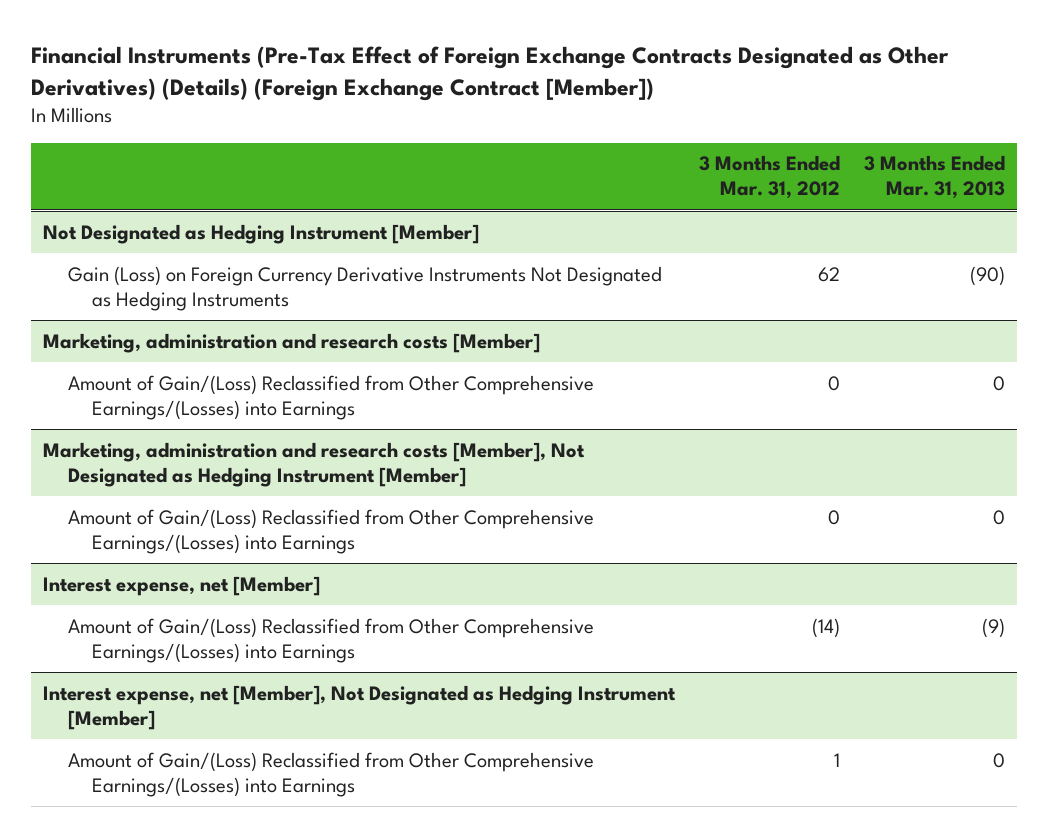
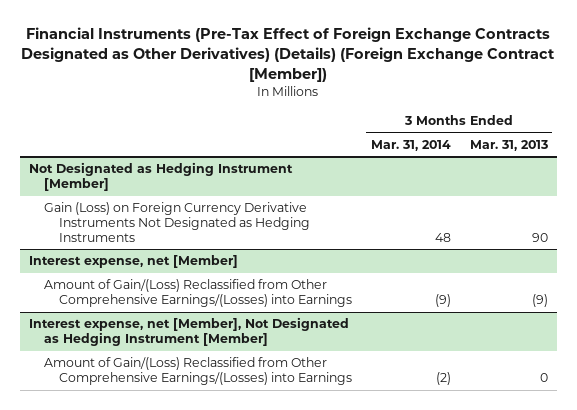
[698,155,840,200] 3 Months Ended Mar. 31, 2012 -> none
none -> [370,139,451,151] Mar. 31, 2014
[42,332,540,353] Marketing, administration and research costs [Member] -> none
[67,374,594,420] Amount of Gain/(Loss) Reclassified from Other Comprehensive Earnings/(Losses) into Earnings -> none
[42,441,585,487] Marketing, administration and research costs [Member], Not Designated as Hedging Instrument [Member] -> none
[67,508,594,554] Amount of Gain/(Loss) Reclassified from Other Comprehensive Earnings/(Losses) into Earnings -> none
[969,265,1005,286] (90) -> [531,232,548,242] 90

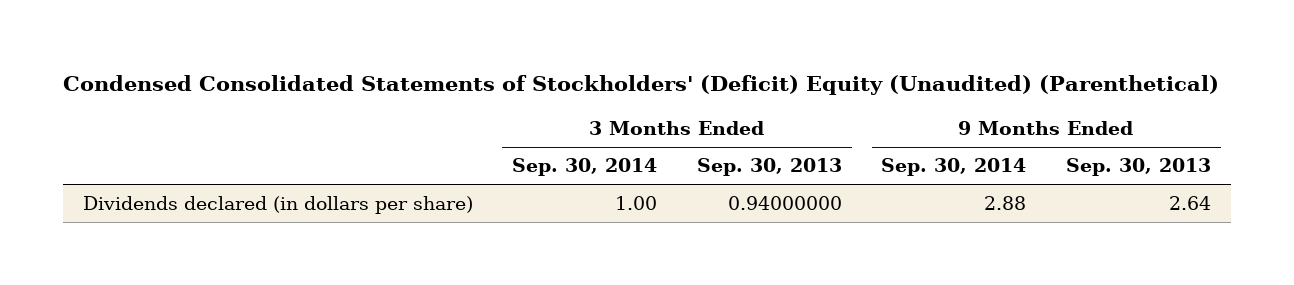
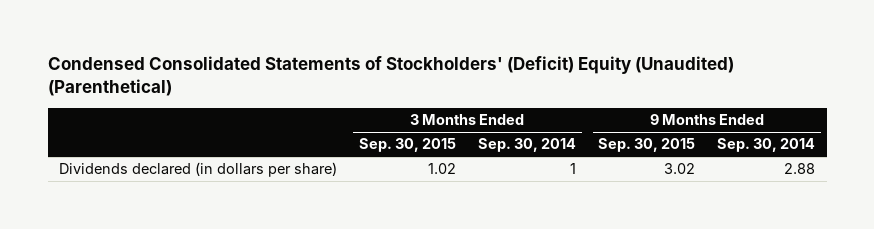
[696,158,842,177] Sep. 30, 2013 -> none
[1066,158,1212,177] Sep. 30, 2013 -> none
none -> [358,138,456,153] Sep. 30, 2015
none -> [598,138,696,153] Sep. 30, 2015
[615,196,658,211] 1.00 -> [570,163,577,175] 1

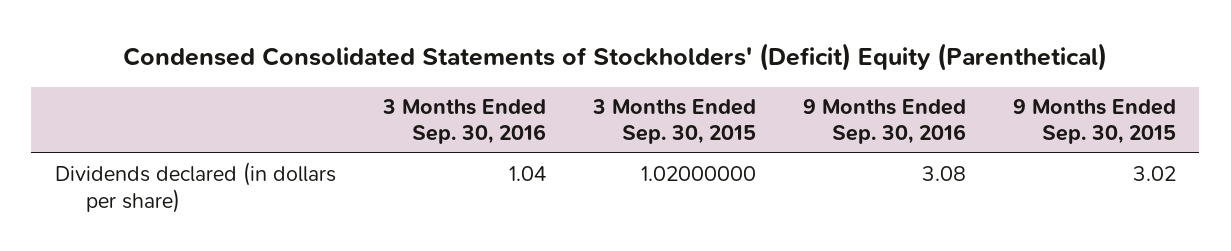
[47,56,734,97] Condensed Consolidated Statements of Stockholders' (Deficit) Equity (Unaudited) (Parenthetical) -> [123,42,1108,71] Condensed Consolidated Statements of Stockholders' (Deficit) Equity (Parenthetical)
[478,138,577,153] Sep. 30, 2014 -> none
[717,138,816,153] Sep. 30, 2014 -> none
none -> [381,98,546,145] 3 Months Ended Sep. 30, 2016
none -> [802,98,966,145] 9 Months Ended Sep. 30, 2016
[427,163,456,175] 1.02 -> [640,166,756,182] 1.02000000

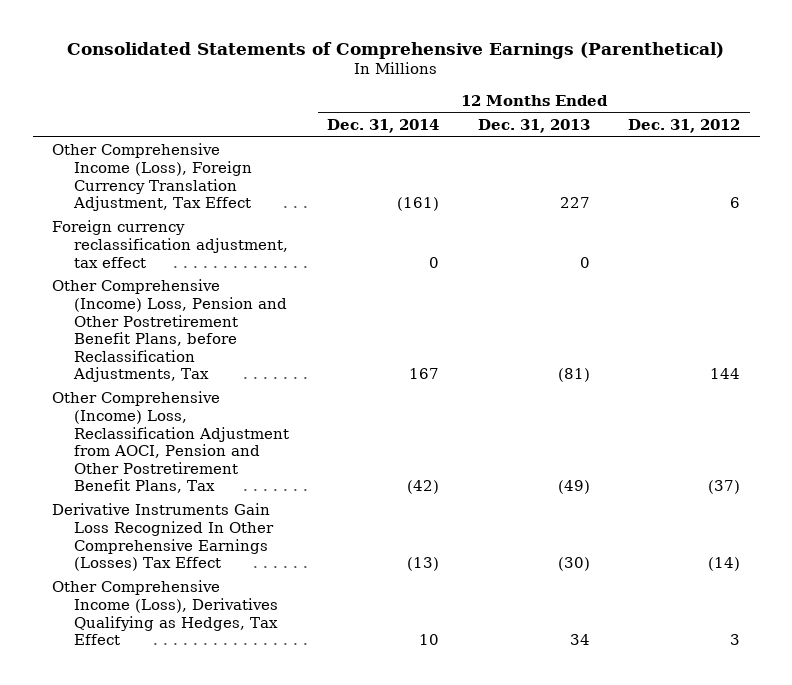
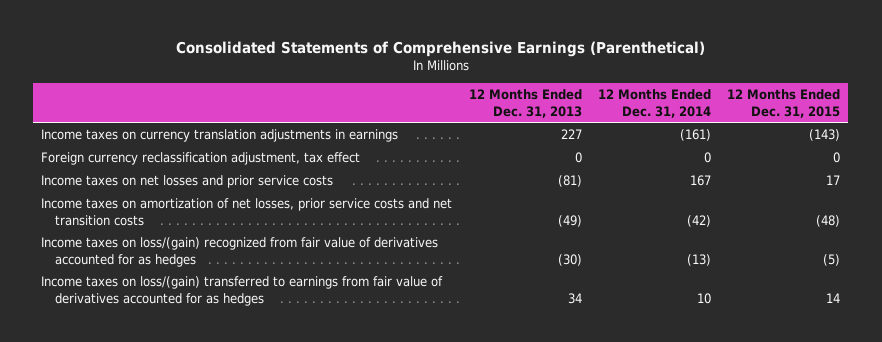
[628,118,741,133] Dec. 31, 2012 -> none
none -> [727,89,841,118] 12 Months Ended Dec. 31, 2015
[51,143,252,212] Other Comprehensive Income (Loss), Foreign Currency Translation Adjustment, Tax Effect -> [41,128,399,142] Income taxes on currency translation adjustments in earnings
[51,279,287,383] Other Comprehensive (Income) Loss, Pension and Other Postretirement Benefit Plans, before Reclassification Adjustments, Tax -> [41,174,334,188] Income taxes on net losses and prior service costs
[51,391,289,494] Other Comprehensive (Income) Loss, Reclassification Adjustment from AOCI, Pension and Other Postretirement Benefit Plans, Tax -> [41,197,453,226] Income taxes on amortization of net losses, prior service costs and net transition costs
[51,503,274,572] Derivative Instruments Gain Loss Recognized In Other Comprehensive Earnings (Losses) Tax Effect -> [41,236,439,267] Income taxes on loss/(gain) recognized from fair value of derivatives accounted for as hedges
[51,580,278,646] Other Comprehensive Income (Loss), Derivatives Qualifying as Hedges, Tax Effect -> [41,275,444,306] Income taxes on loss/(gain) transferred to earnings from fair value of derivatives accounted for as hedges

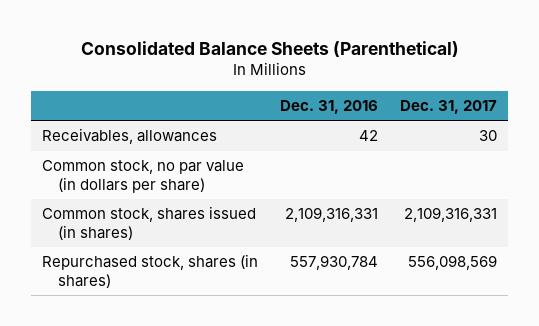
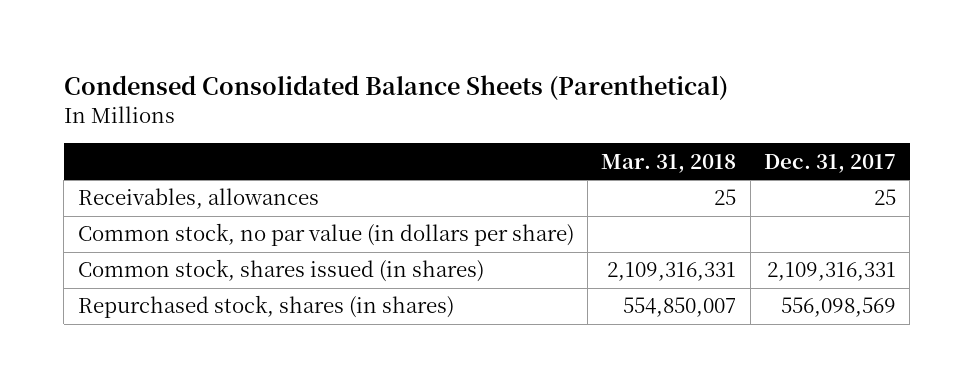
[80,40,459,57] Consolidated Balance Sheets (Parenthetical) -> [63,75,728,101] Condensed Consolidated Balance Sheets (Parenthetical)
[280,100,379,115] Dec. 31, 2016 -> none
none -> [601,153,737,173] Mar. 31, 2018
[478,130,497,142] 30 -> [873,189,896,206] 25

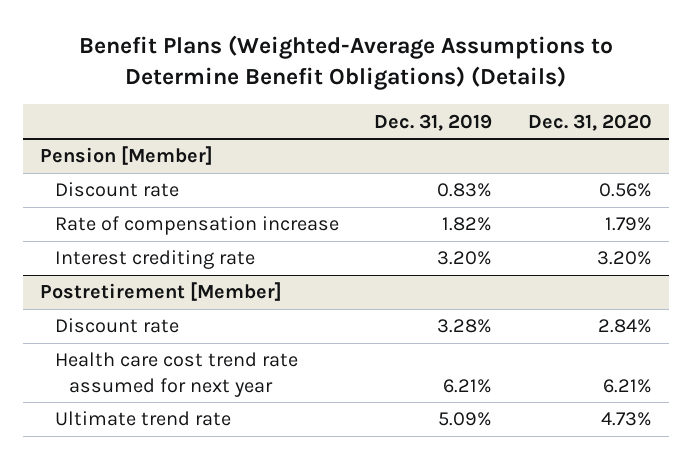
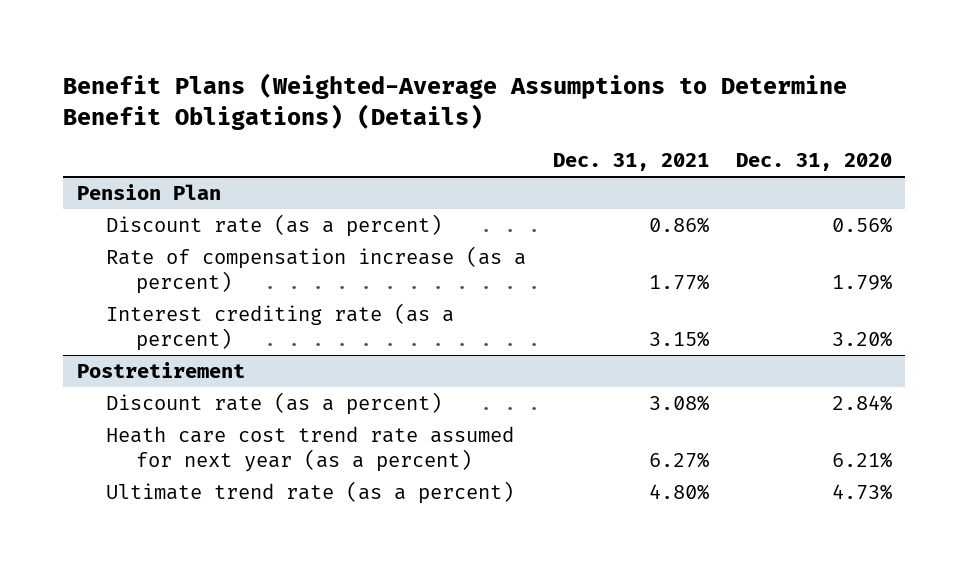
[374,113,493,131] Dec. 31, 2019 -> none
none -> [553,153,710,172] Dec. 31, 2021
[40,146,214,166] Pension [Member] -> [76,183,221,200] Pension Plan
[54,182,179,198] Discount rate -> [106,213,443,237] Discount rate (as a percent)
[54,216,339,236] Rate of compensation increase -> [106,245,527,294] Rate of compensation increase (as a percent)
[54,250,255,270] Interest crediting rate -> [106,302,455,351] Interest crediting rate (as a percent)
[40,282,283,302] Postretirement [Member] -> [76,361,245,378] Postretirement
[54,318,179,334] Discount rate -> [106,391,443,415] Discount rate (as a percent)
[54,352,298,397] Health care cost trend rate assumed for next year -> [106,425,515,472] Heath care cost trend rate assumed for next year (as a percent)
[54,411,231,427] Ultimate trend rate -> [106,480,515,504] Ultimate trend rate (as a percent)

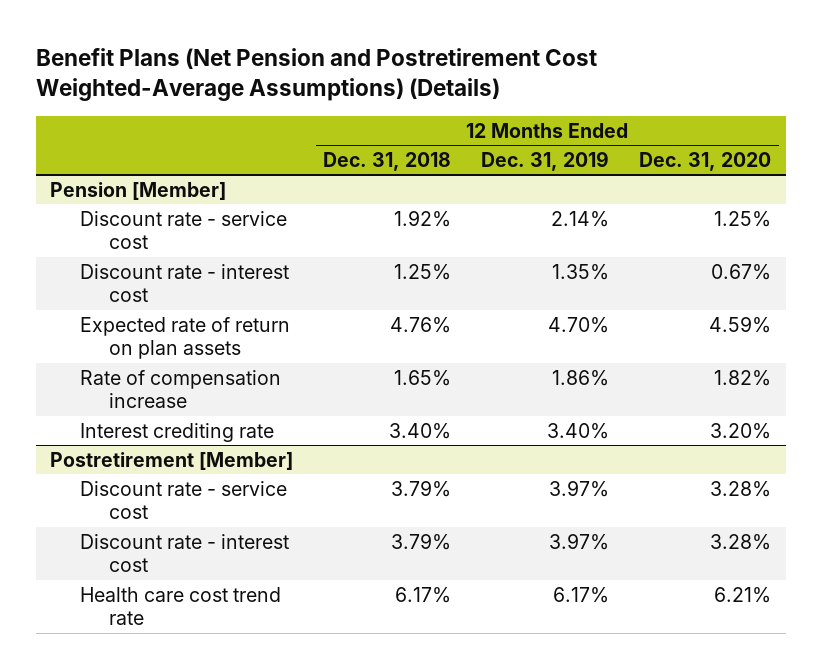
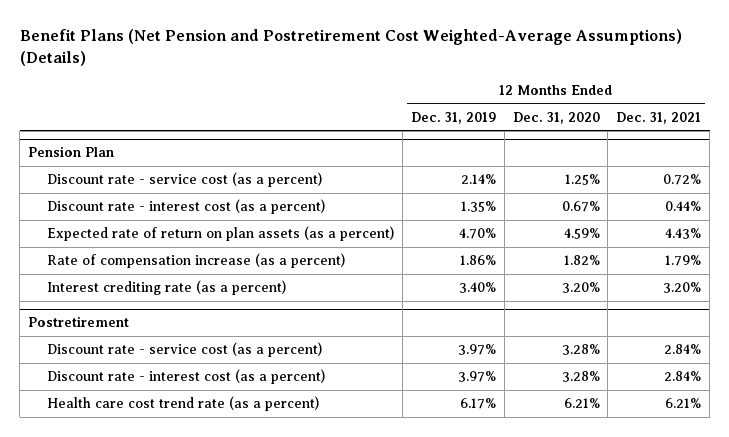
[323,151,452,171] Dec. 31, 2018 -> none
none -> [616,111,702,124] Dec. 31, 2021
[50,181,227,200] Pension [Member] -> [28,146,115,158] Pension Plan
[79,210,287,250] Discount rate - service cost -> [47,172,323,188] Discount rate - service cost (as a percent)
[79,263,289,303] Discount rate - interest cost -> [47,199,326,215] Discount rate - interest cost (as a percent)
[79,316,290,360] Expected rate of return on plan assets -> [47,226,395,242] Expected rate of return on plan assets (as a percent)
[79,369,281,409] Rate of compensation increase -> [47,253,346,269] Rate of compensation increase (as a percent)
[79,422,274,442] Interest crediting rate -> [47,280,287,296] Interest crediting rate (as a percent)
[50,451,294,470] Postretirement [Member] -> [28,316,130,328] Postretirement
[79,480,287,520] Discount rate - service cost -> [47,342,323,358] Discount rate - service cost (as a percent)
[79,533,289,573] Discount rate - interest cost -> [47,369,326,385] Discount rate - interest cost (as a percent)
[79,586,281,626] Health care cost trend rate -> [47,396,320,412] Health care cost trend rate (as a percent)

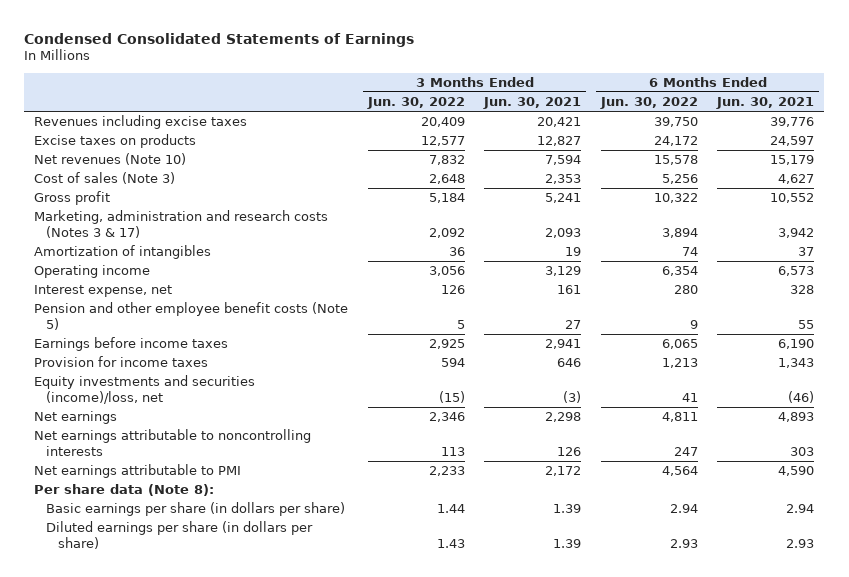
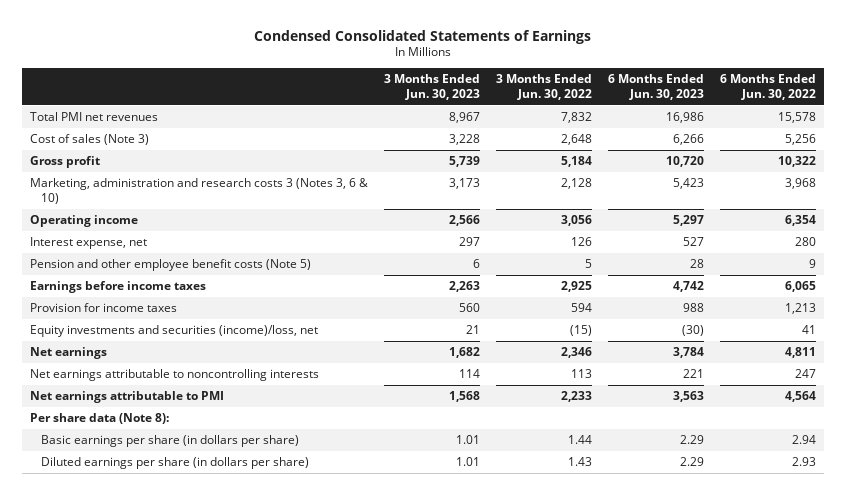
[483,97,582,110] Jun. 30, 2021 -> none
[716,97,815,110] Jun. 30, 2021 -> none
none -> [384,74,481,100] 3 Months Ended Jun. 30, 2023
none -> [607,74,704,100] 6 Months Ended Jun. 30, 2023
[34,115,248,130] Revenues including excise taxes -> none
[34,134,197,149] Excise taxes on products -> none
[34,153,187,166] Net revenues (Note 10) -> [30,112,159,122] Total PMI net revenues
[34,245,212,260] Amortization of intangibles -> none
[34,210,329,238] Marketing, administration and research costs (Notes 3 & 17) -> [30,178,369,204] Marketing, administration and research costs 3 (Notes 3, 6 & 10)
[428,227,465,238] 2,092 -> [561,178,593,190] 2,128
[661,227,698,238] 3,894 -> [784,178,816,190] 3,968

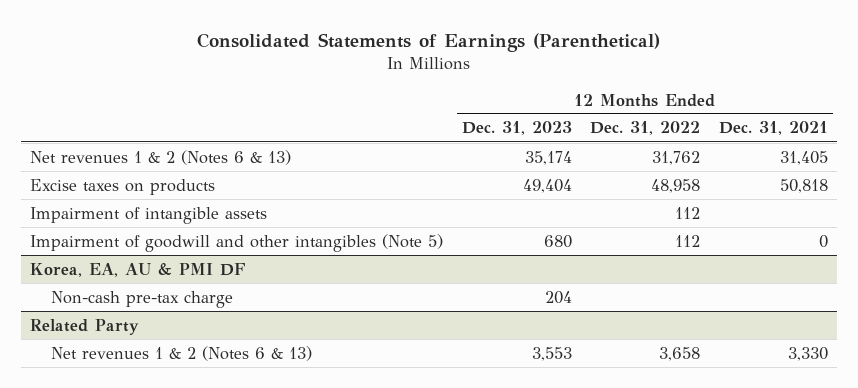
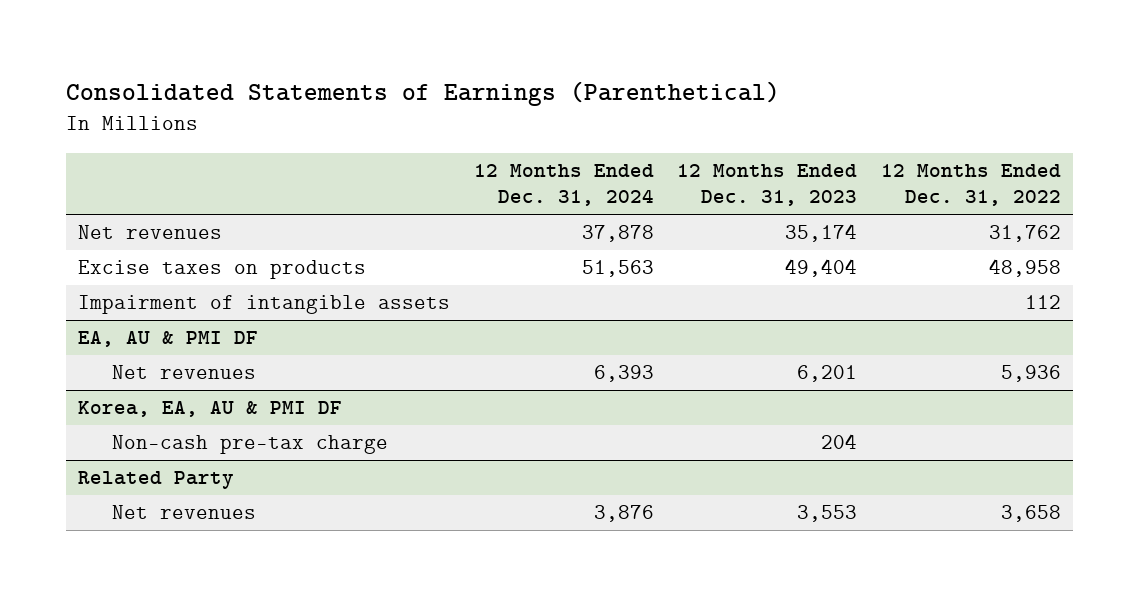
[718,121,828,136] Dec. 31, 2021 -> none
none -> [473,163,654,207] 12 Months Ended Dec. 31, 2024
[30,149,292,165] Net revenues 1 & 2 (Notes 6 & 13) -> [77,225,222,240] Net revenues
[30,233,444,252] Impairment of goodwill and other intangibles (Note 5) -> none
none -> [77,331,258,348] EA, AU & PMI DF
none -> [111,365,256,380] Net revenues
[50,345,312,361] Net revenues 1 & 2 (Notes 6 & 13) -> [111,505,256,520] Net revenues

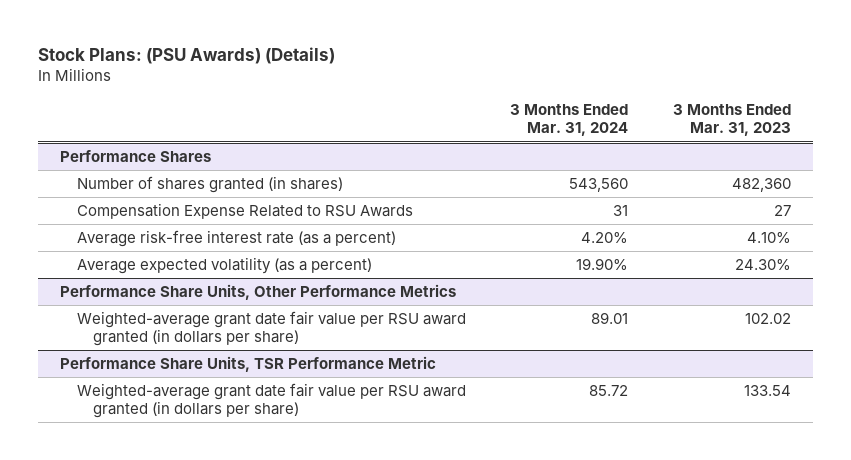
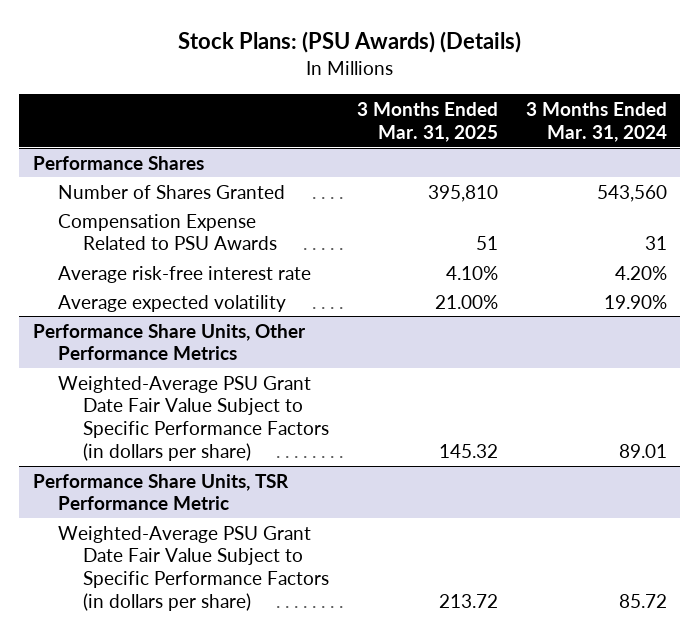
[672,104,791,137] 3 Months Ended Mar. 31, 2023 -> none
none -> [356,101,498,142] 3 Months Ended Mar. 31, 2025
[76,176,343,194] Number of shares granted (in shares) -> [58,184,286,199] Number of Shares Granted
[76,203,413,220] Compensation Expense Related to RSU Awards -> [58,213,278,251] Compensation Expense Related to PSU Awards
[76,230,396,248] Average risk-free interest rate (as a percent) -> [58,265,312,283] Average risk-free interest rate
[76,257,372,275] Average expected volatility (as a percent) -> [58,294,287,312] Average expected volatility
[76,311,466,347] Weighted-average grant date fair value per RSU award granted (in dollars per share) -> [58,375,330,462] Weighted-Average PSU Grant Date Fair Value Subject to Specific Performance Factors (in dollars per share)
[76,383,466,419] Weighted-average grant date fair value per RSU award granted (in dollars per share) -> [58,525,330,612] Weighted-Average PSU Grant Date Fair Value Subject to Specific Performance Factors (in dollars per share)

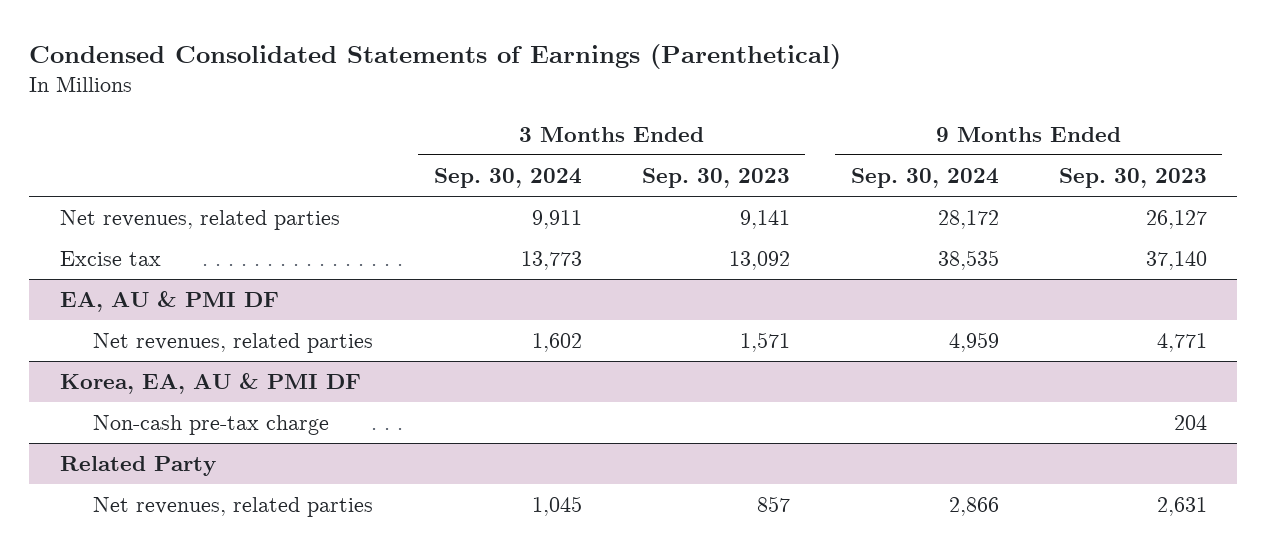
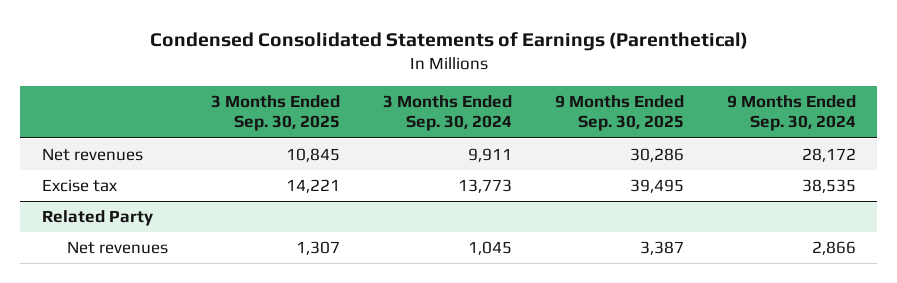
[642,167,791,188] Sep. 30, 2023 -> none
[1059,167,1208,188] Sep. 30, 2023 -> none
none -> [210,95,340,132] 3 Months Ended Sep. 30, 2025
none -> [554,95,684,132] 9 Months Ended Sep. 30, 2025
[59,210,340,231] Net revenues, related parties -> [41,148,143,162] Net revenues
[59,291,279,313] EA, AU & PMI DF -> none
[93,333,374,354] Net revenues, related parties -> none
[59,373,361,395] Korea, EA, AU & PMI DF -> none
[93,415,330,436] Non-cash pre-tax charge -> none
[93,497,374,518] Net revenues, related parties -> [66,241,168,255] Net revenues

